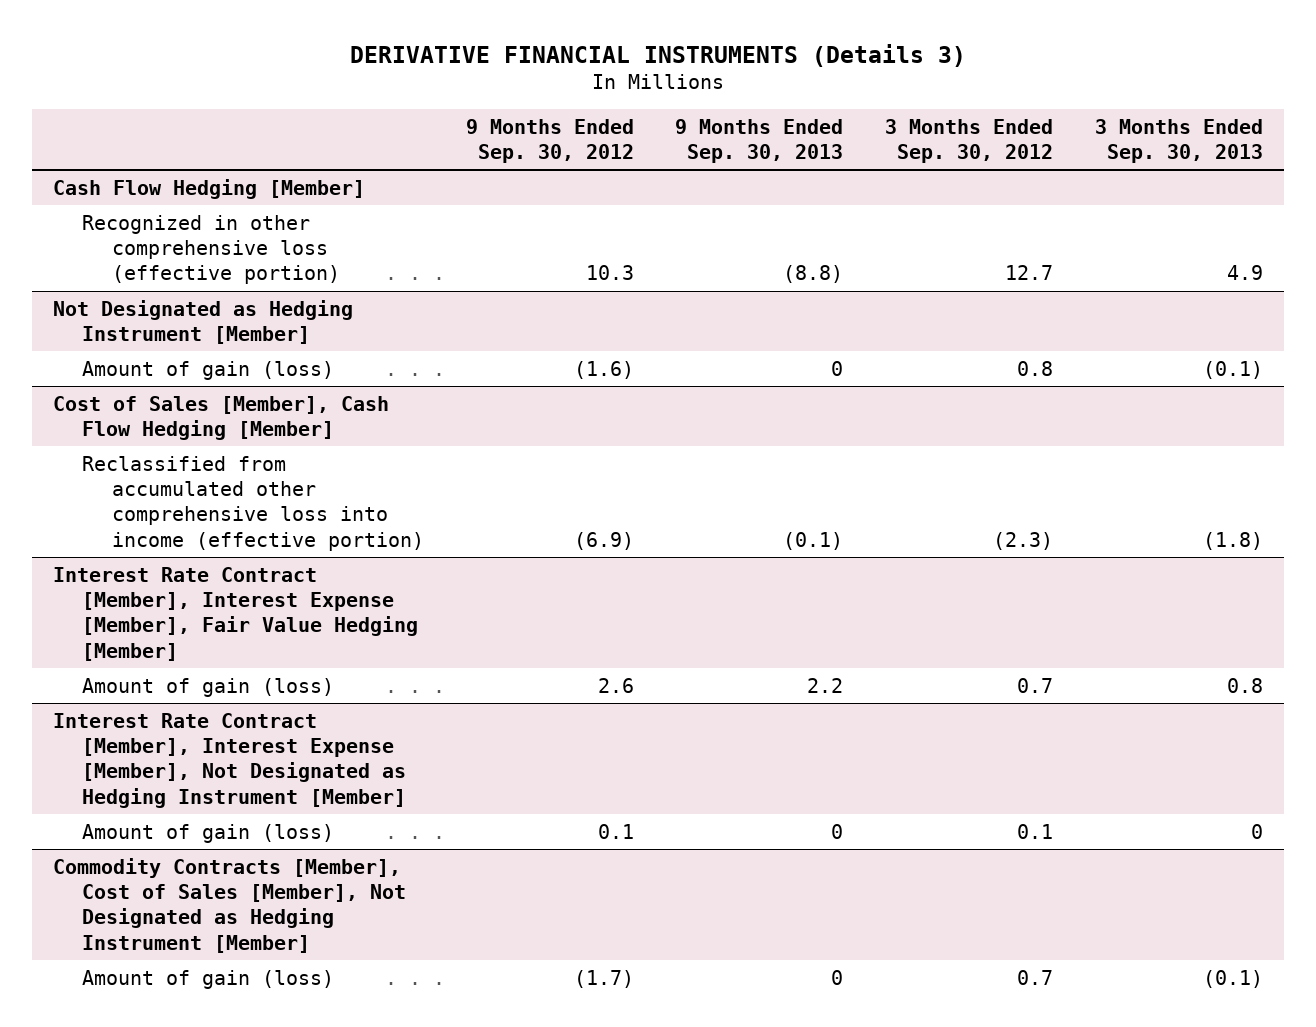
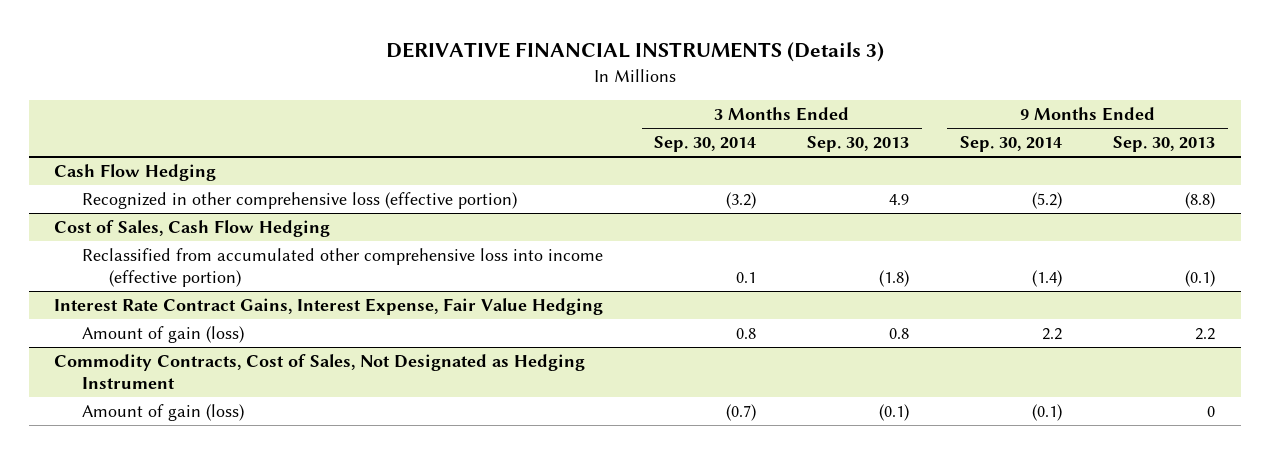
[465,118,634,164] 9 Months Ended Sep. 30, 2012 -> none
[885,118,1054,164] 3 Months Ended Sep. 30, 2012 -> none
none -> [654,136,757,153] Sep. 30, 2014
none -> [960,136,1063,153] Sep. 30, 2014
[52,178,365,199] Cash Flow Hedging [Member] -> [54,164,217,182] Cash Flow Hedging
[52,299,353,345] Not Designated as Hedging Instrument [Member] -> none
[82,360,335,380] Amount of gain (loss) -> none
[52,395,389,441] Cost of Sales [Member], Cash Flow Hedging [Member] -> [54,220,331,238] Cost of Sales, Cash Flow Hedging
[52,566,419,661] Interest Rate Contract [Member], Interest Expense [Member], Fair Value Hedging [Member] -> [54,298,604,316] Interest Rate Contract Gains, Interest Expense, Fair Value Hedging
[52,712,407,808] Interest Rate Contract [Member], Interest Expense [Member], Not Designated as Hedging Instrument [Member] -> none
[82,823,335,843] Amount of gain (loss) -> none
[52,857,407,953] Commodity Contracts [Member], Cost of Sales [Member], Not Designated as Hedging Instrument [Member] -> [54,354,586,389] Commodity Contracts, Cost of Sales, Not Designated as Hedging Instrument

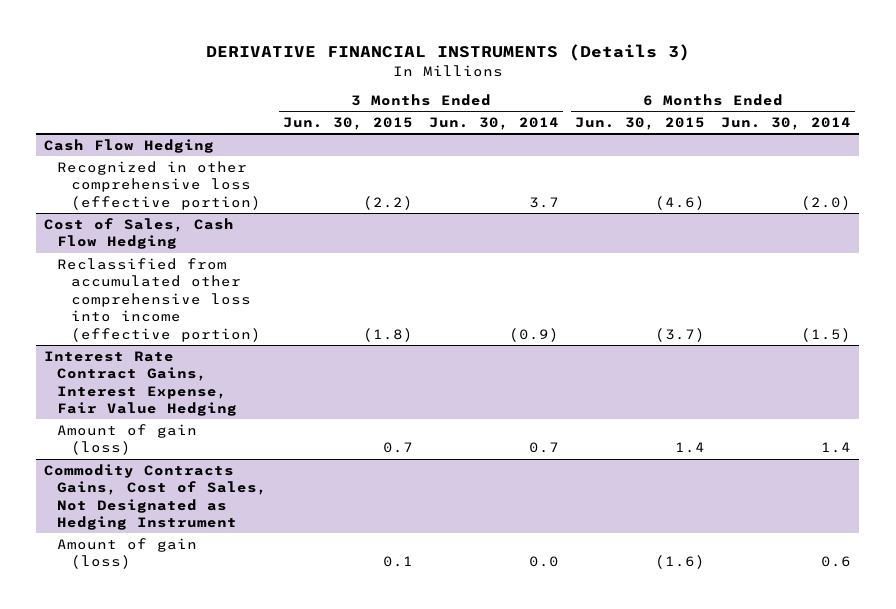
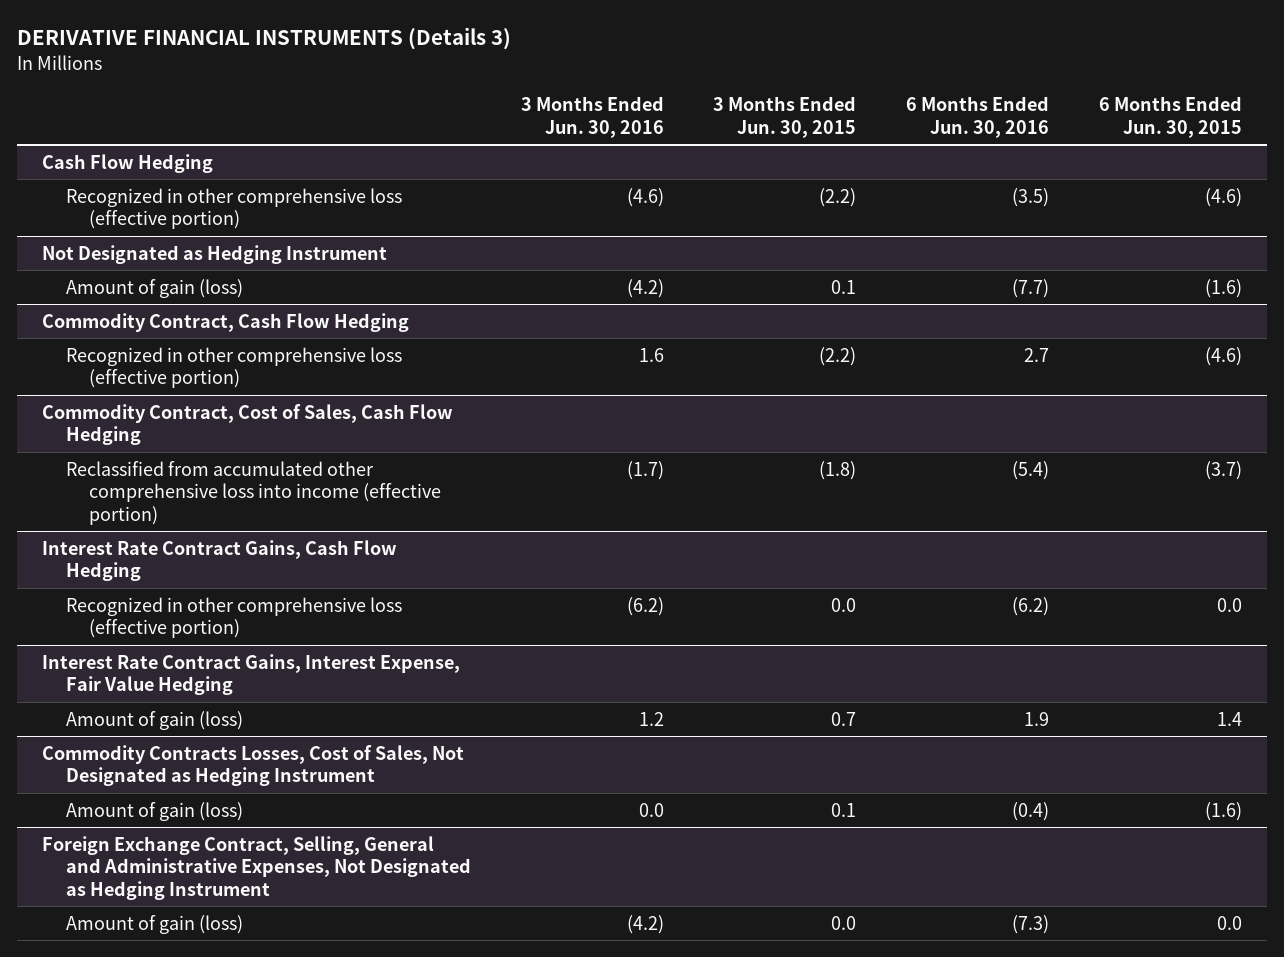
[429,117,560,131] Jun. 30, 2014 -> none
[721,117,852,131] Jun. 30, 2014 -> none
none -> [520,96,664,138] 3 Months Ended Jun. 30, 2016
none -> [906,96,1050,138] 6 Months Ended Jun. 30, 2016
none -> [42,244,388,264] Not Designated as Hedging Instrument
none -> [65,278,243,298] Amount of gain (loss)
none -> [42,312,410,332] Commodity Contract, Cash Flow Hedging
none -> [65,346,402,389] Recognized in other comprehensive loss (effective portion)
[44,217,235,250] Cost of Sales, Cash Flow Hedging -> [42,403,454,446] Commodity Contract, Cost of Sales, Cash Flow Hedging
none -> [42,539,398,582] Interest Rate Contract Gains, Cash Flow Hedging
none -> [65,596,402,639] Recognized in other comprehensive loss (effective portion)
[44,463,268,531] Commodity Contracts Gains, Cost of Sales, Not Designated as Hedging Instrument -> [42,744,465,787] Commodity Contracts Losses, Cost of Sales, Not Designated as Hedging Instrument
none -> [42,835,471,901] Foreign Exchange Contract, Selling, General and Administrative Expenses, Not Designated as Hedging Instrument
none -> [65,914,243,934] Amount of gain (loss)

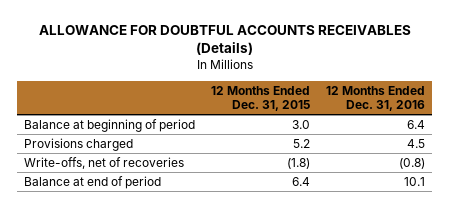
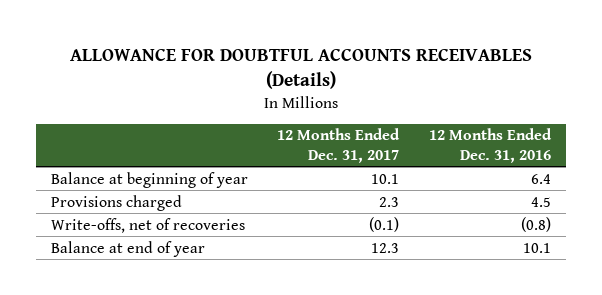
[211,86,311,112] 12 Months Ended Dec. 31, 2015 -> none
none -> [277,128,401,163] 12 Months Ended Dec. 31, 2017
[24,118,196,132] Balance at beginning of period -> [50,171,248,188] Balance at beginning of year
[24,175,162,189] Balance at end of period -> [50,240,205,257] Balance at end of year

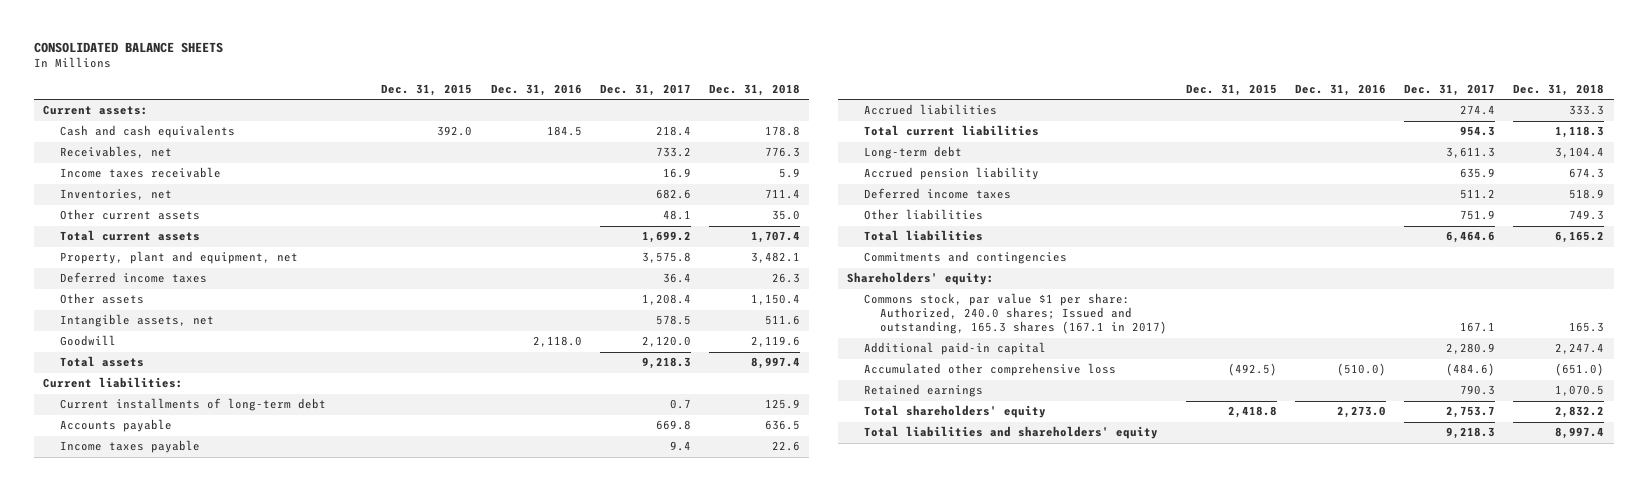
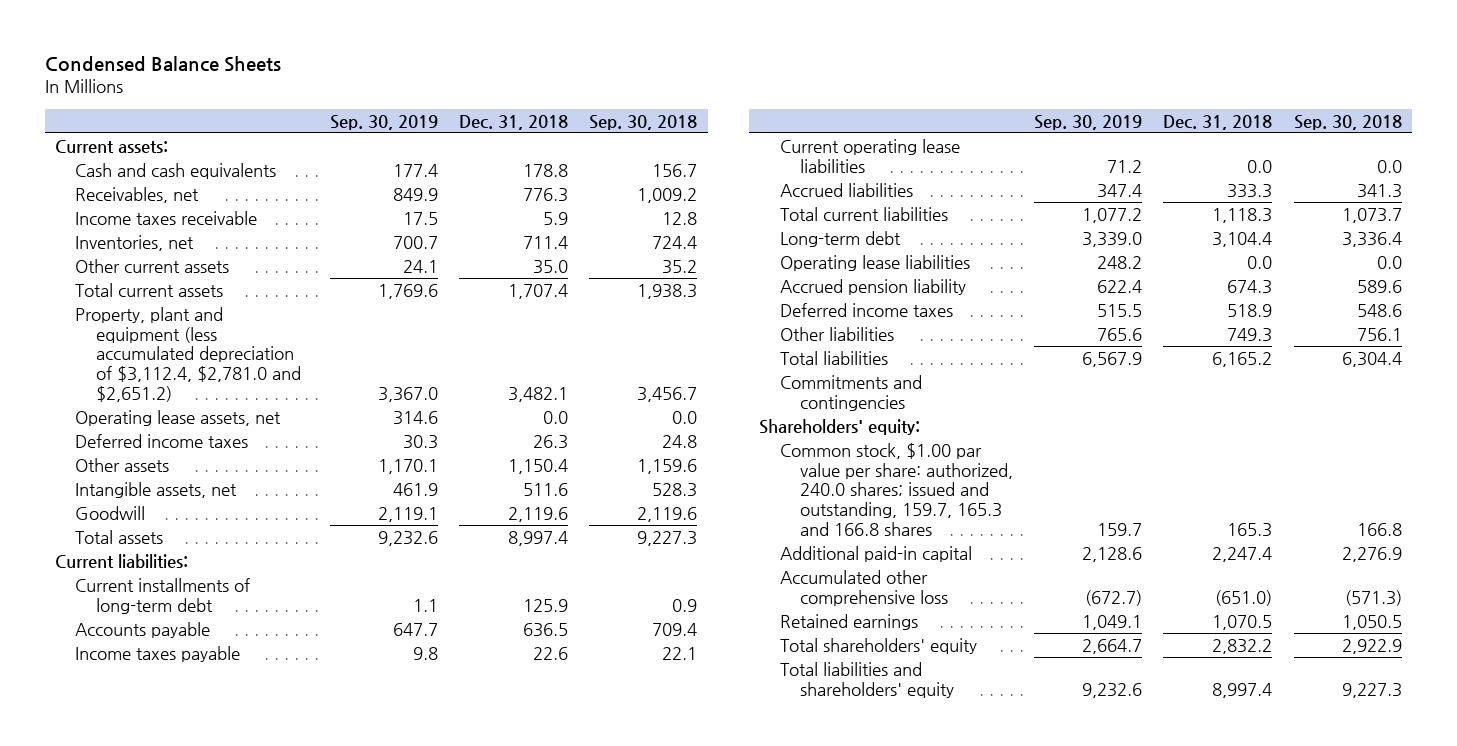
[33,41,223,53] CONSOLIDATED BALANCE SHEETS -> [44,56,281,73] Condensed Balance Sheets
[381,84,473,97] Dec. 31, 2015 -> none
[490,84,582,97] Dec. 31, 2016 -> none
[599,84,691,97] Dec. 31, 2017 -> none
none -> [329,114,438,130] Sep. 30, 2019
none -> [589,114,698,130] Sep. 30, 2018
[59,251,298,265] Property, plant and equipment, net -> [75,306,301,402] Property, plant and equipment (less accumulated depreciation of $3,112.4, $2,781.0 and $2,651.2)
none -> [75,409,282,426] Operating lease assets, net
none -> [779,138,960,173] Current operating lease liabilities
none -> [779,254,970,271] Operating lease liabilities
[863,293,1168,335] Commons stock, par value $1 per share: Authorized, 240.0 shares; Issued and outstanding, 165.3 shares (167.1 in 2017) -> [779,442,1014,536] Common stock, $1.00 par value per share: authorized, 240.0 shares; issued and outstanding, 159.7, 165.3 and 166.8 shares

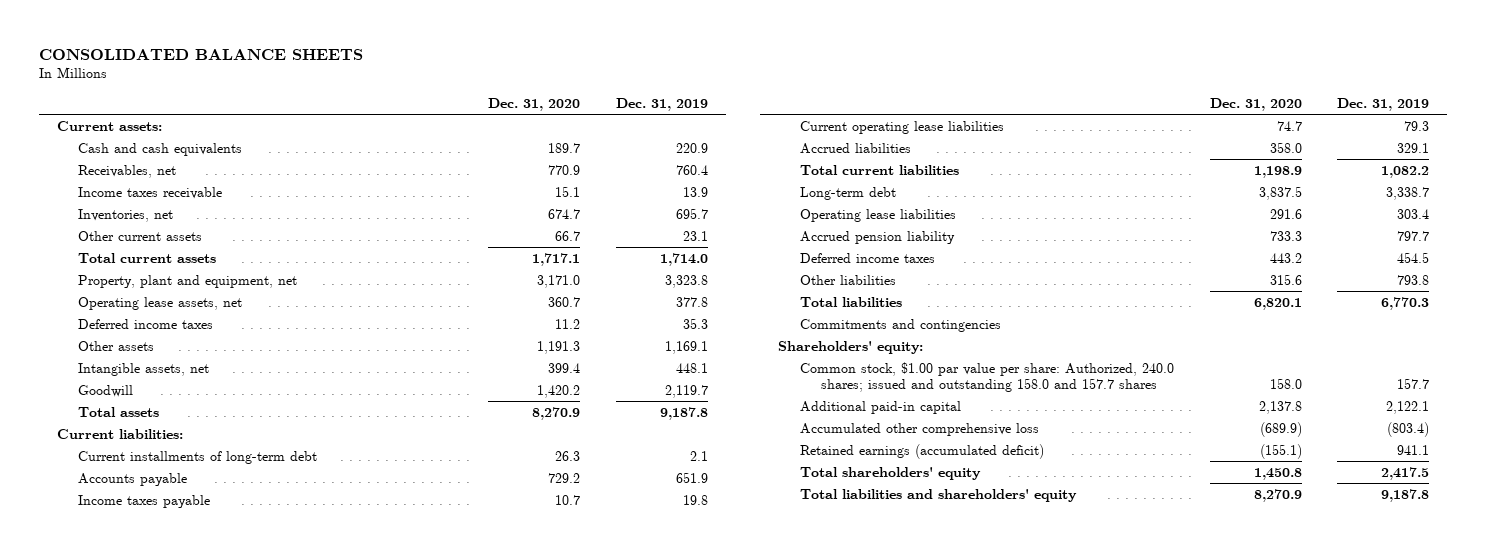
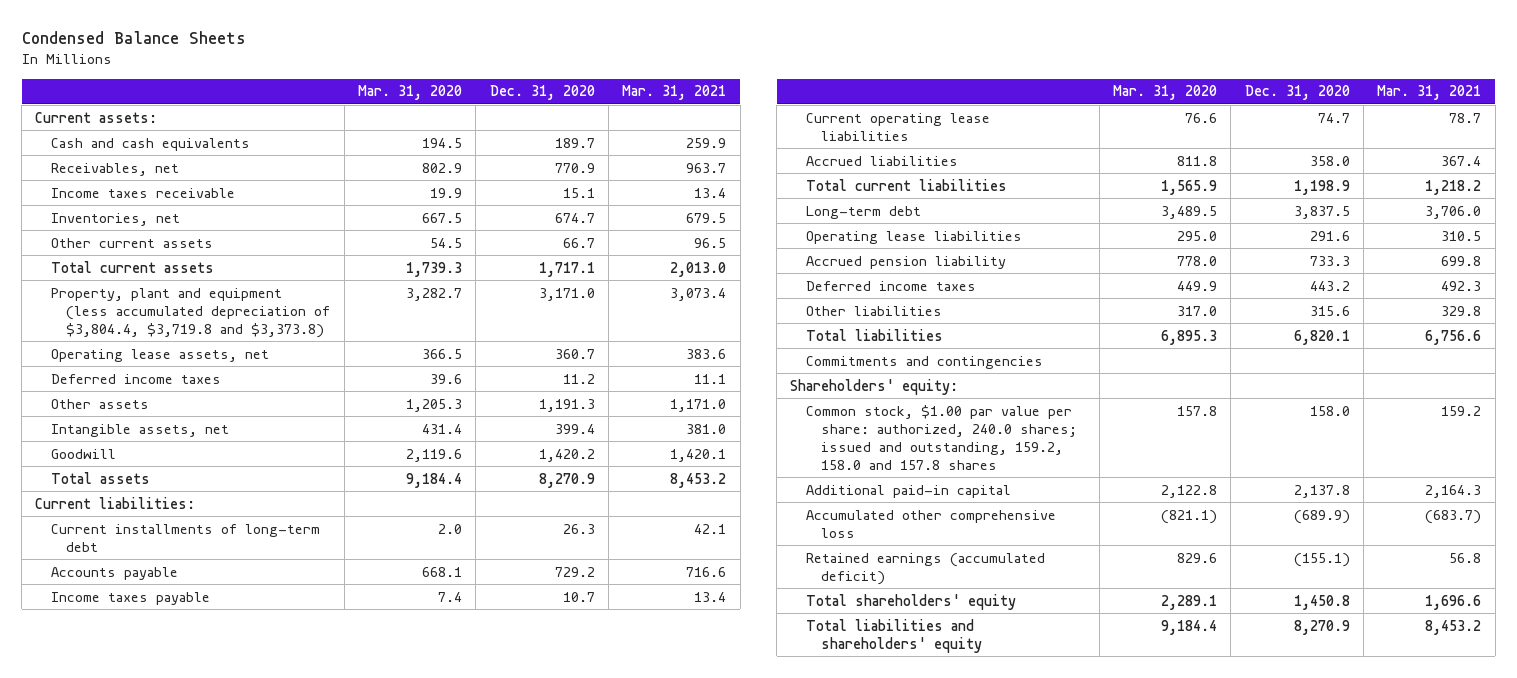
[38,49,363,61] CONSOLIDATED BALANCE SHEETS -> [21,31,246,45] Condensed Balance Sheets
[616,97,709,111] Dec. 31, 2019 -> none
none -> [358,85,463,101] Mar. 31, 2020
none -> [622,85,727,101] Mar. 31, 2021
[78,274,298,288] Property, plant and equipment, net -> [50,287,331,338] Property, plant and equipment (less accumulated depreciation of $3,804.4, $3,719.8 and $3,373.8)
[799,361,1174,392] Common stock, $1.00 par value per share: Authorized, 240.0 shares; issued and outstanding 158.0 and 157.7 shares -> [805,404,1078,470] Common stock, $1.00 par value per share: authorized, 240.0 shares; issued and outstanding, 159.2, 158.0 and 157.8 shares

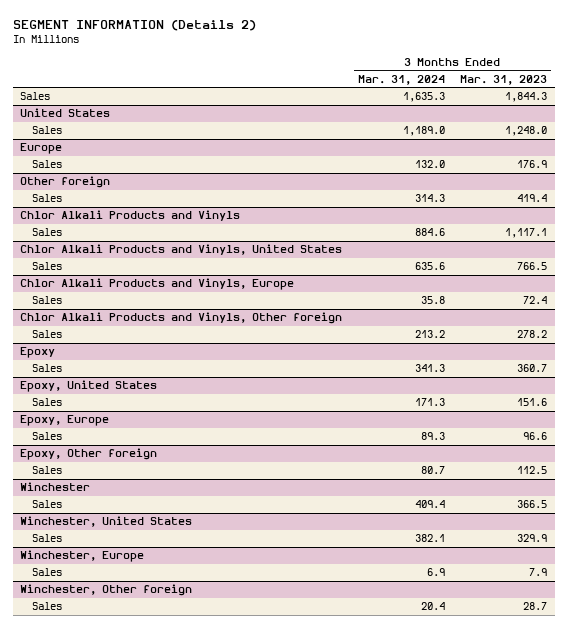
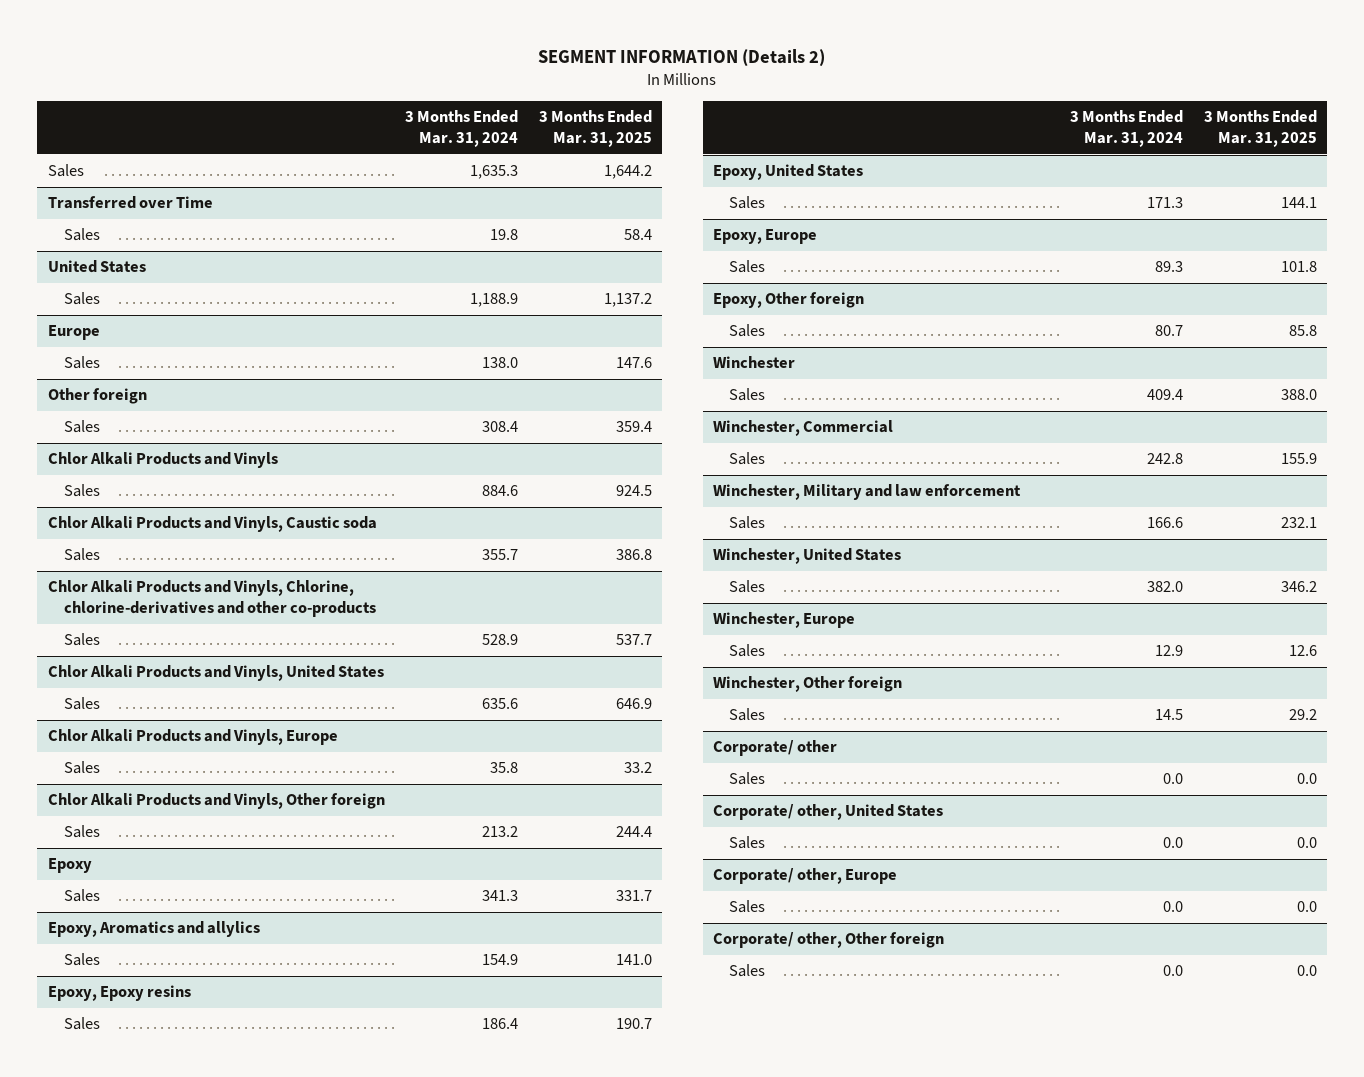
[459,74,547,85] Mar. 31, 2023 -> none
none -> [538,110,652,148] 3 Months Ended Mar. 31, 2025
none -> [47,196,213,210] Transferred over Time
none -> [64,228,101,242] Sales
[402,126,445,137] 1,189.0 -> [470,293,519,308] 1,188.9
[414,160,445,169] 132.0 -> [482,357,519,369] 138.0
[414,194,445,203] 314.3 -> [482,421,519,433] 308.4
none -> [47,516,377,533] Chlor Alkali Products and Vinyls, Caustic soda
none -> [64,548,101,562] Sales
none -> [47,580,377,618] Chlor Alkali Products and Vinyls, Chlorine, chlorine-derivatives and other co-products
none -> [64,633,101,647] Sales
none -> [47,921,260,938] Epoxy, Aromatics and allylics
none -> [64,953,101,967] Sales
none -> [47,985,191,1002] Epoxy, Epoxy resins
none -> [64,1017,101,1031] Sales
none -> [712,420,893,437] Winchester, Commercial
none -> [729,452,766,466] Sales
none -> [712,484,1021,501] Winchester, Military and law enforcement
none -> [729,516,766,530] Sales
[414,534,445,543] 382.1 -> [1147,581,1184,593] 382.0
[426,568,445,577] 6.9 -> [1155,645,1184,657] 12.9
[420,602,445,611] 20.4 -> [1155,709,1184,721] 14.5
none -> [712,740,837,757] Corporate/ other
none -> [729,772,766,786] Sales
none -> [712,804,943,821] Corporate/ other, United States
none -> [729,836,766,850] Sales
none -> [712,868,897,885] Corporate/ other, Europe
none -> [729,900,766,914] Sales
none -> [712,932,944,949] Corporate/ other, Other foreign
none -> [729,964,766,978] Sales

